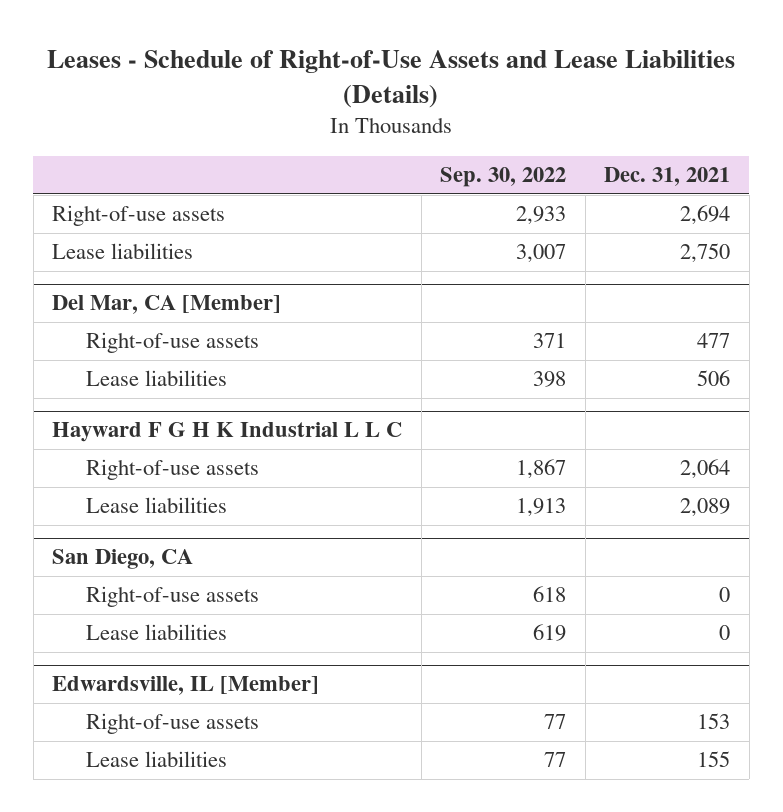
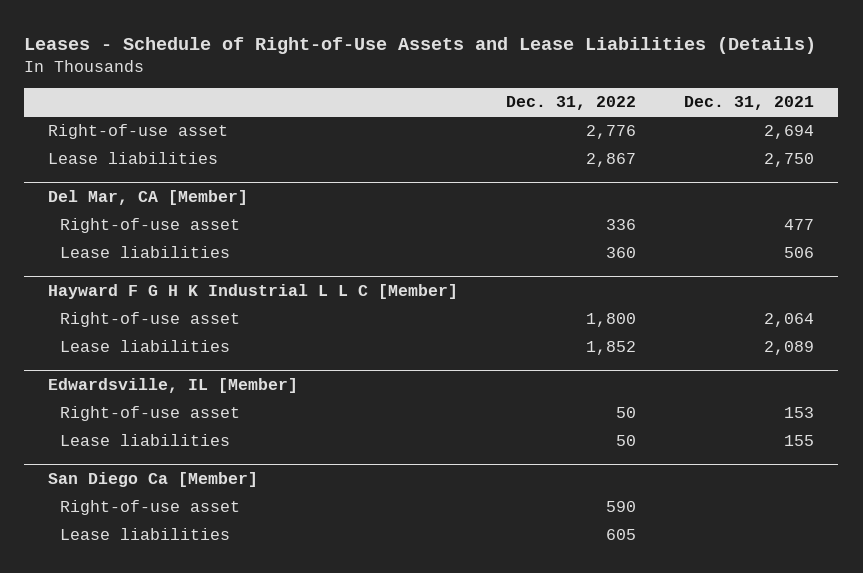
[440,167,567,188] Sep. 30, 2022 -> none
none -> [506,96,637,111] Dec. 31, 2022
[52,205,226,227] Right-of-use assets -> [48,124,229,140] Right-of-use asset
[85,332,259,354] Right-of-use assets -> [60,218,241,234] Right-of-use asset
[52,422,403,443] Hayward F G H K Industrial L L C -> [48,284,459,300] Hayward F G H K Industrial L L C [Member]
[85,459,259,481] Right-of-use assets -> [60,312,241,328] Right-of-use asset
[52,549,194,570] San Diego, CA -> none
[85,586,259,608] Right-of-use assets -> none
[85,624,227,641] Lease liabilities -> none
[85,713,259,735] Right-of-use assets -> [60,406,241,422] Right-of-use asset
none -> [48,472,259,488] San Diego Ca [Member]
none -> [60,500,241,516] Right-of-use asset
none -> [60,528,231,541] Lease liabilities

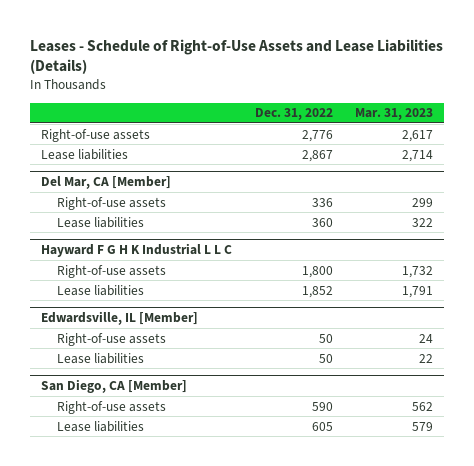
[684,96,815,111] Dec. 31, 2021 -> none
none -> [354,108,433,121] Mar. 31, 2023
[48,124,229,140] Right-of-use asset -> [41,128,151,142] Right-of-use assets
[60,218,241,234] Right-of-use asset -> [57,196,167,210] Right-of-use assets
[48,284,459,300] Hayward F G H K Industrial L L C [Member] -> [41,243,233,258] Hayward F G H K Industrial L L C
[60,312,241,328] Right-of-use asset -> [57,264,167,278] Right-of-use assets
[60,406,241,422] Right-of-use asset -> [57,332,167,346] Right-of-use assets
[48,472,259,488] San Diego Ca [Member] -> [41,379,188,394] San Diego, CA [Member]
[60,500,241,516] Right-of-use asset -> [57,400,167,414] Right-of-use assets

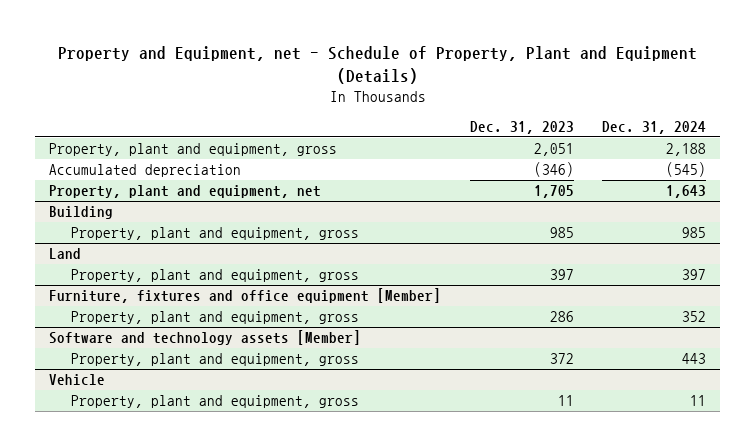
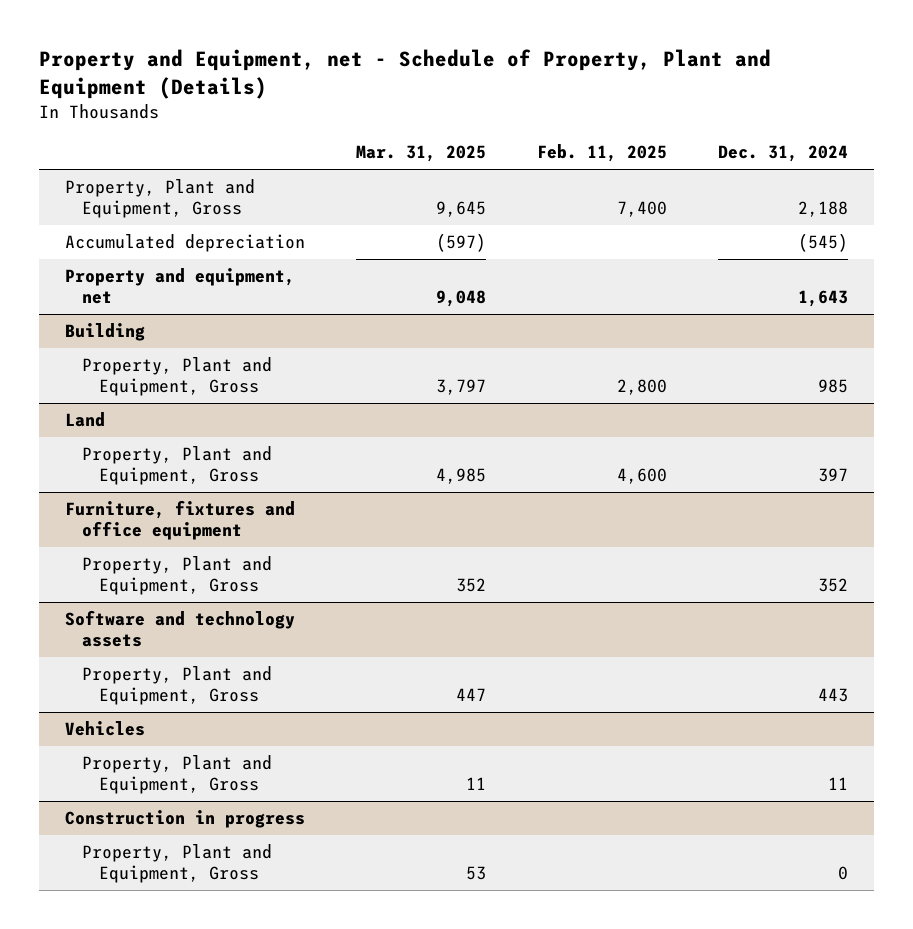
[469,120,574,134] Dec. 31, 2023 -> none
none -> [355,145,486,163] Mar. 31, 2025
none -> [536,144,667,163] Feb. 11, 2025
[49,143,338,157] Property, plant and equipment, gross -> [64,179,255,219] Property, Plant and Equipment, Gross
[49,185,322,199] Property, plant and equipment, net -> [64,268,295,305] Property and equipment, net
[70,227,359,241] Property, plant and equipment, gross -> [81,357,272,397] Property, Plant and Equipment, Gross
[70,269,359,283] Property, plant and equipment, gross -> [81,446,272,486] Property, Plant and Equipment, Gross
[49,288,442,304] Furniture, fixtures and office equipment [Member] -> [64,500,295,541] Furniture, fixtures and office equipment
[70,311,359,325] Property, plant and equipment, gross -> [81,556,272,596] Property, Plant and Equipment, Gross
[49,330,362,346] Software and technology assets [Member] -> [64,610,295,648] Software and technology assets
[70,353,359,367] Property, plant and equipment, gross -> [81,666,272,706] Property, Plant and Equipment, Gross
[49,374,106,386] Vehicle -> [64,721,145,737] Vehicles
[70,395,359,409] Property, plant and equipment, gross -> [81,755,272,795] Property, Plant and Equipment, Gross
none -> [64,810,305,829] Construction in progress
none -> [81,844,272,884] Property, Plant and Equipment, Gross

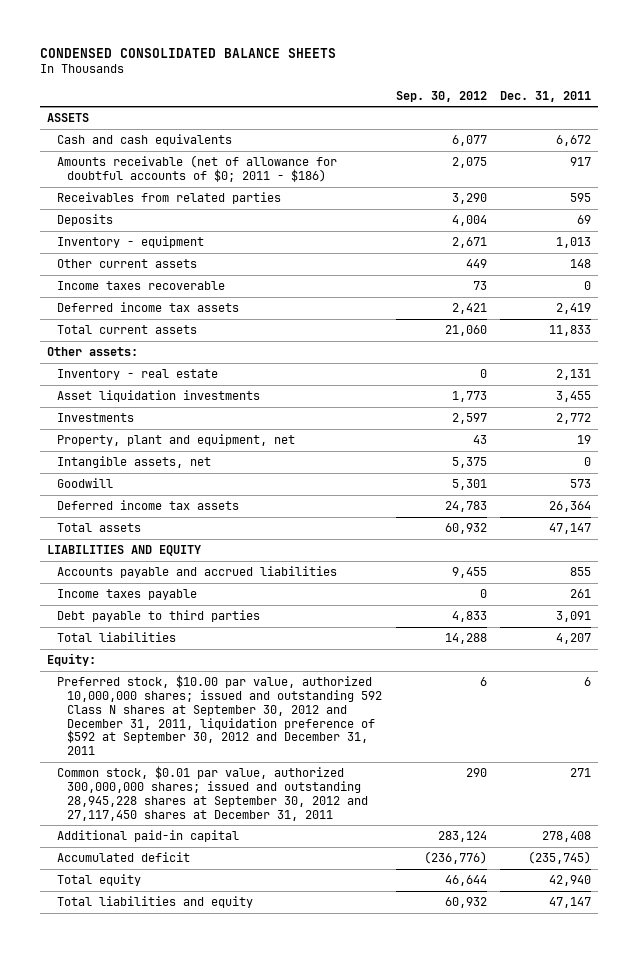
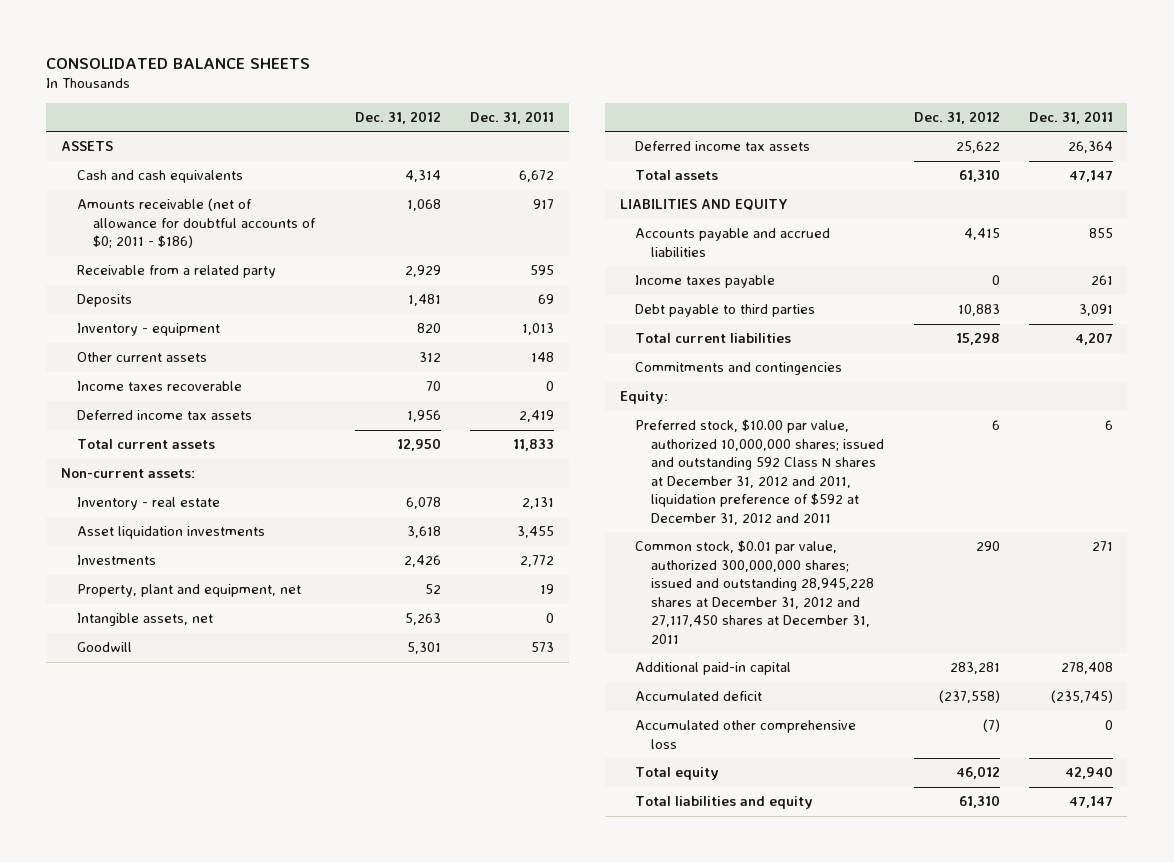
[39,47,336,58] CONDENSED CONSOLIDATED BALANCE SHEETS -> [46,57,311,69] CONSOLIDATED BALANCE SHEETS
[395,90,487,102] Sep. 30, 2012 -> none
none -> [355,110,442,124] Dec. 31, 2012
[56,192,281,205] Receivables from related parties -> [76,265,276,279] Receivable from a related party
[46,347,138,357] Other assets: -> [60,468,195,479] Non-current assets:
[56,632,176,643] Total liabilities -> [635,333,792,344] Total current liabilities
none -> [635,362,843,376] Commitments and contingencies
[56,675,382,756] Preferred stock, $10.00 par value, authorized 10,000,000 shares; issued and outstanding 592 Class N shares at September 30, 2012 and December 31, 2011, liquidation preference of $592 at September 30, 2012 and December 31, 2011 -> [635,419,885,525] Preferred stock, $10.00 par value, authorized 10,000,000 shares; issued and outstanding 592 Class N shares at December 31, 2012 and 2011, liquidation preference of $592 at December 31, 2012 and 2011
[56,766,368,821] Common stock, $0.01 par value, authorized 300,000,000 shares; issued and outstanding 28,945,228 shares at September 30, 2012 and 27,117,450 shares at December 31, 2011 -> [635,540,875,644] Common stock, $0.01 par value, authorized 300,000,000 shares; issued and outstanding 28,945,228 shares at December 31, 2012 and 27,117,450 shares at December 31, 2011
none -> [635,720,857,749] Accumulated other comprehensive loss

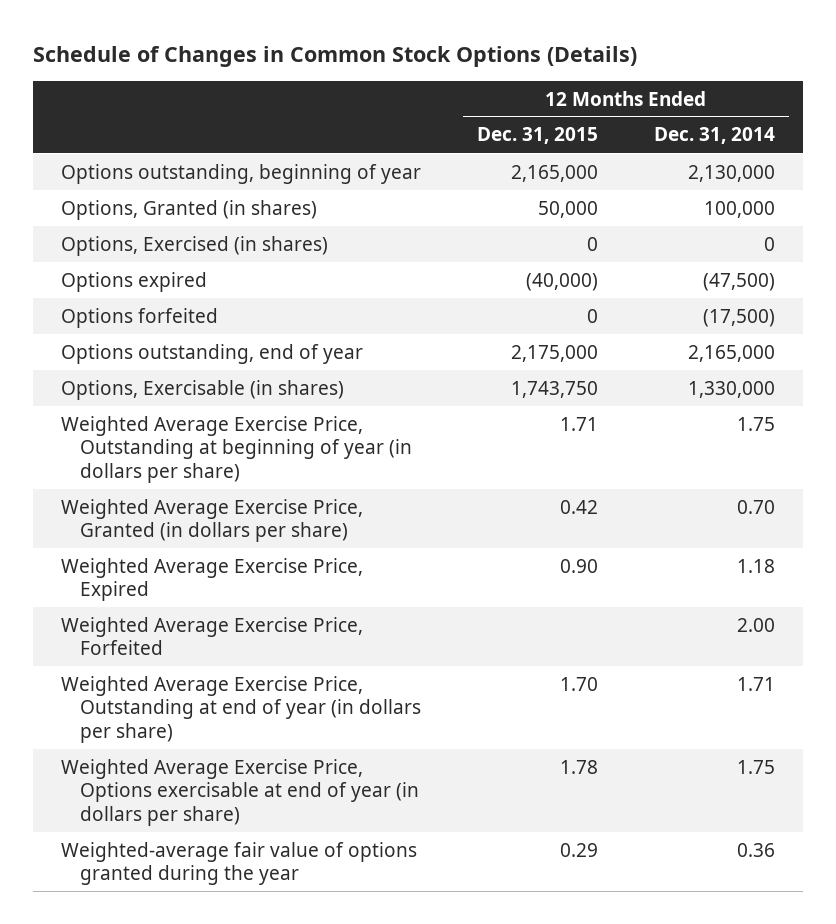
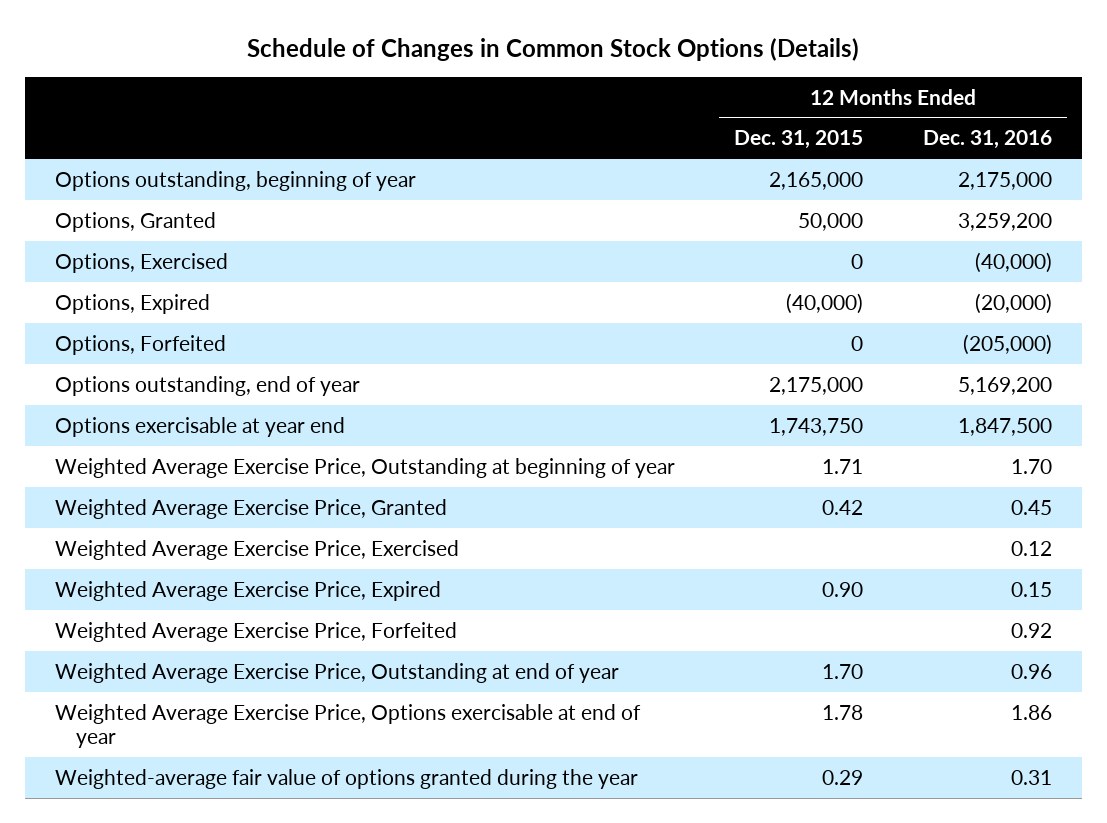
[653,127,775,145] Dec. 31, 2014 -> none
none -> [923,130,1053,150] Dec. 31, 2016
[60,199,317,220] Options, Granted (in shares) -> [54,211,216,232] Options, Granted
[60,235,328,256] Options, Exercised (in shares) -> [54,252,228,273] Options, Exercised
[60,271,207,292] Options expired -> [54,293,210,314] Options, Expired
[60,307,218,328] Options forfeited -> [54,334,226,355] Options, Forfeited
[60,379,344,400] Options, Exercisable (in shares) -> [54,416,345,437] Options exercisable at year end
[60,415,413,483] Weighted Average Exercise Price, Outstanding at beginning of year (in dollars per share) -> [54,457,675,478] Weighted Average Exercise Price, Outstanding at beginning of year
[60,498,363,543] Weighted Average Exercise Price, Granted (in dollars per share) -> [54,498,447,519] Weighted Average Exercise Price, Granted
none -> [54,539,459,560] Weighted Average Exercise Price, Exercised
[60,675,422,743] Weighted Average Exercise Price, Outstanding at end of year (in dollars per share) -> [54,662,619,683] Weighted Average Exercise Price, Outstanding at end of year
[60,758,420,826] Weighted Average Exercise Price, Options exercisable at end of year (in dollars per share) -> [54,703,641,749] Weighted Average Exercise Price, Options exercisable at end of year

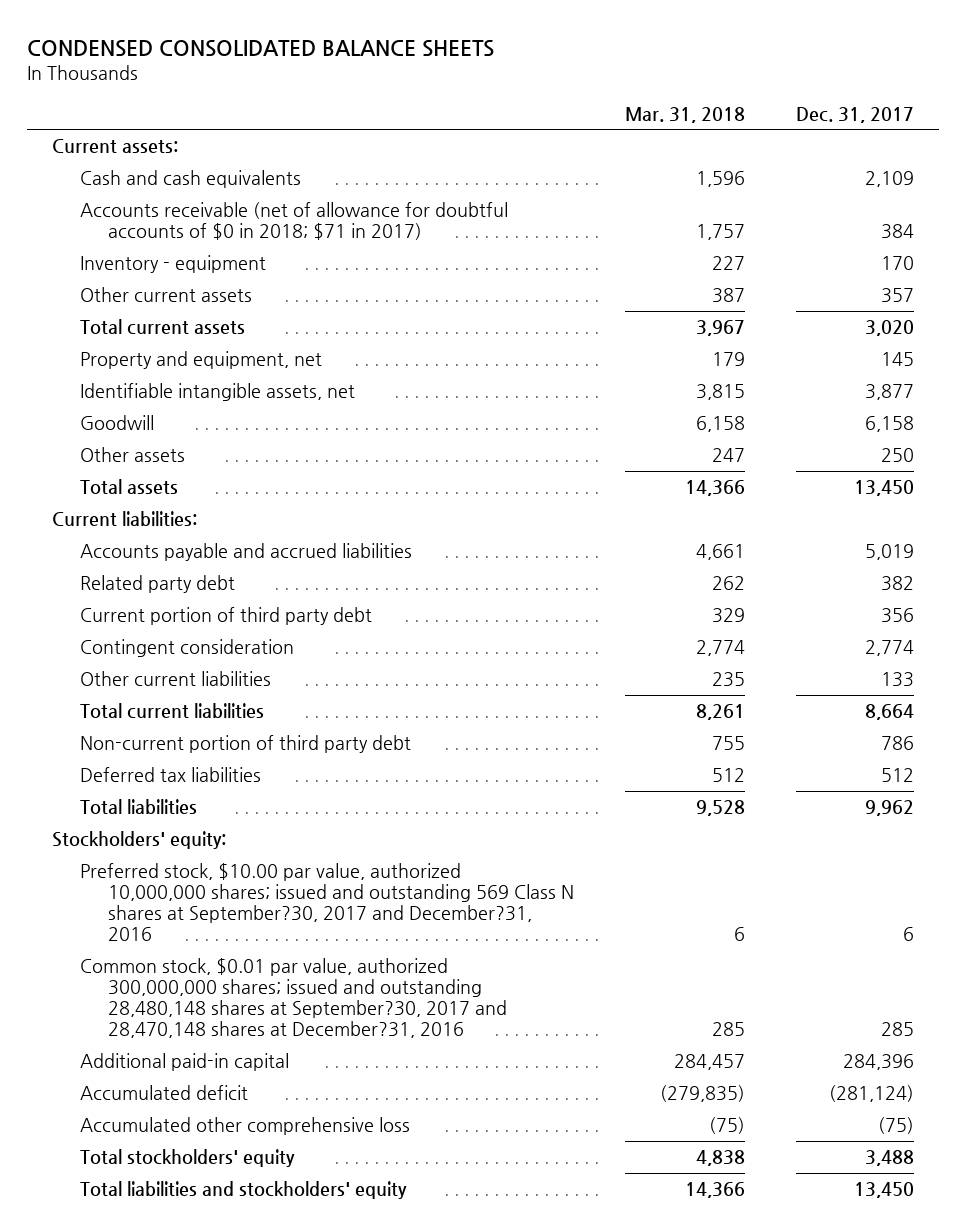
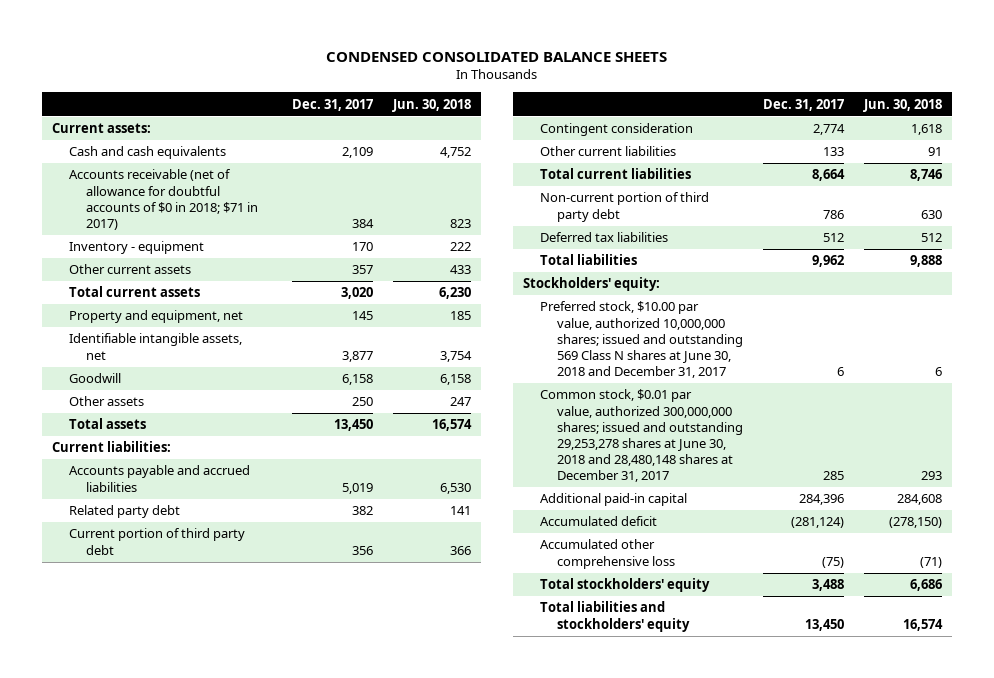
[624,106,745,123] Mar. 31, 2018 -> none
none -> [391,98,471,112] Jun. 30, 2018
[80,863,574,942] Preferred stock, $10.00 par value, authorized 10,000,000 shares; issued and outstanding 569 Class N shares at September?30, 2017 and December?31, 2016 -> [539,301,743,379] Preferred stock, $10.00 par value, authorized 10,000,000 shares; issued and outstanding 569 Class N shares at June 30, 2018 and December 31, 2017
[80,958,507,1039] Common stock, $0.01 par value, authorized 300,000,000 shares; issued and outstanding 28,480,148 shares at September?30, 2017 and 28,470,148 shares at December?31, 2016 -> [539,389,743,483] Common stock, $0.01 par value, authorized 300,000,000 shares; issued and outstanding 29,253,278 shares at June 30, 2018 and 28,480,148 shares at December 31, 2017

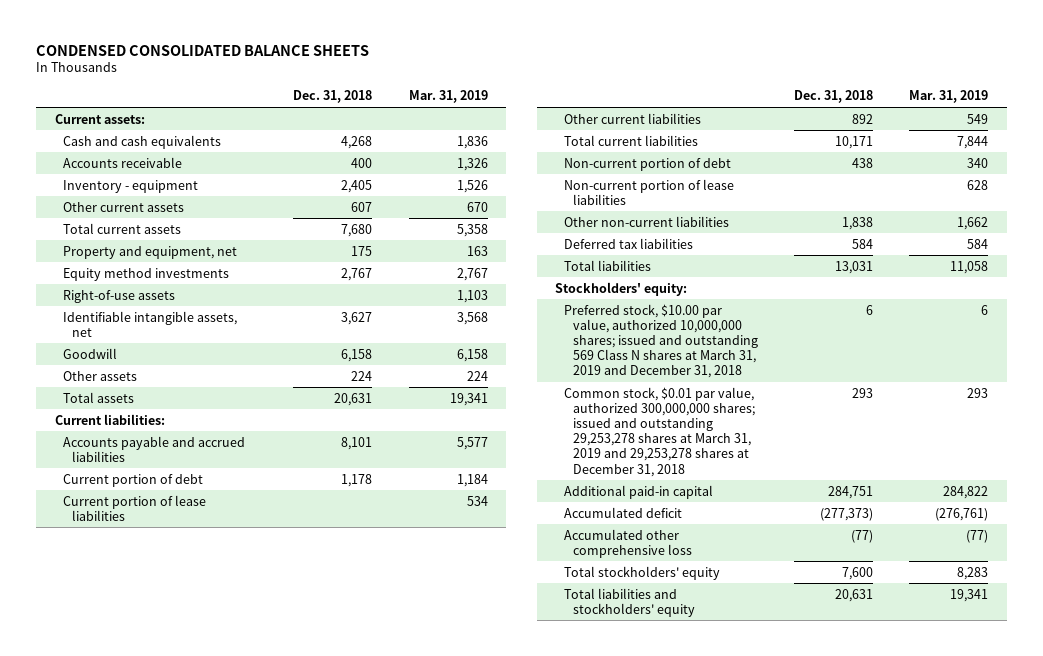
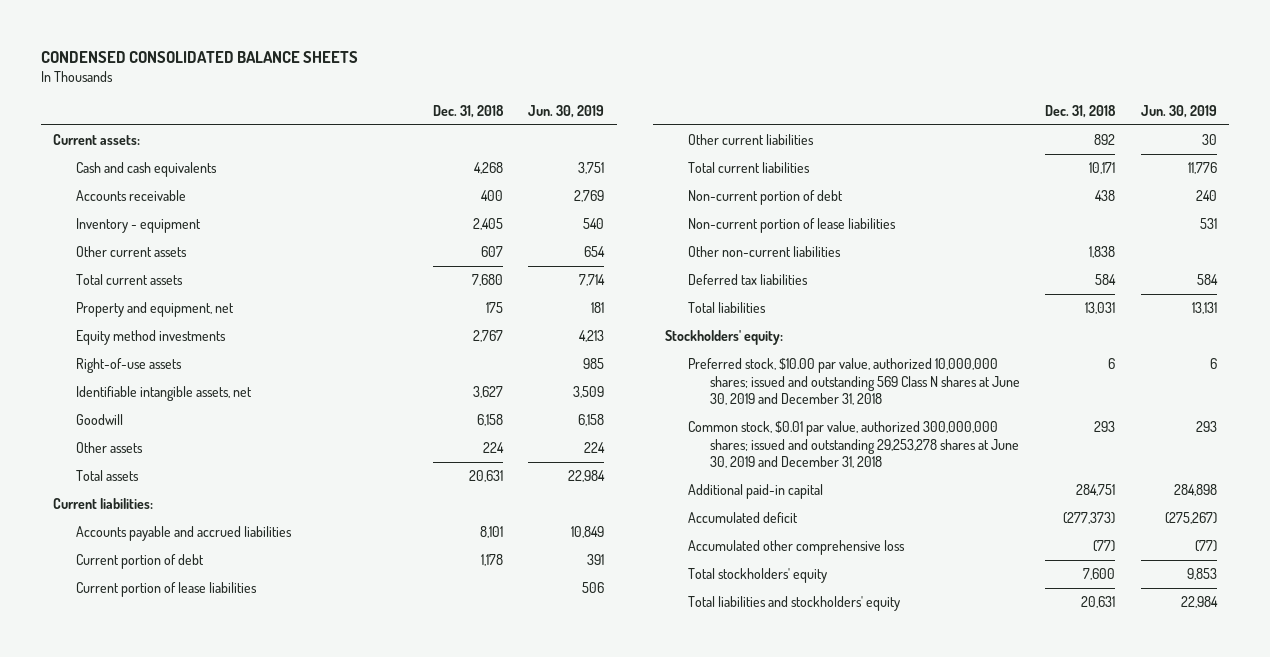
[408,90,488,104] Mar. 31, 2019 -> none
none -> [528,104,605,118] Jun. 30, 2019
[563,303,758,379] Preferred stock, $10.00 par value, authorized 10,000,000 shares; issued and outstanding 569 Class N shares at March 31, 2019 and December 31, 2018 -> [687,358,1020,406] Preferred stock, $10.00 par value, authorized 10,000,000 shares; issued and outstanding 569 Class N shares at June 30, 2019 and December 31, 2018
[563,386,755,477] Common stock, $0.01 par value, authorized 300,000,000 shares; issued and outstanding 29,253,278 shares at March 31, 2019 and 29,253,278 shares at December 31, 2018 -> [687,421,1019,469] Common stock, $0.01 par value, authorized 300,000,000 shares; issued and outstanding 29,253,278 shares at June 30, 2019 and December 31, 2018

